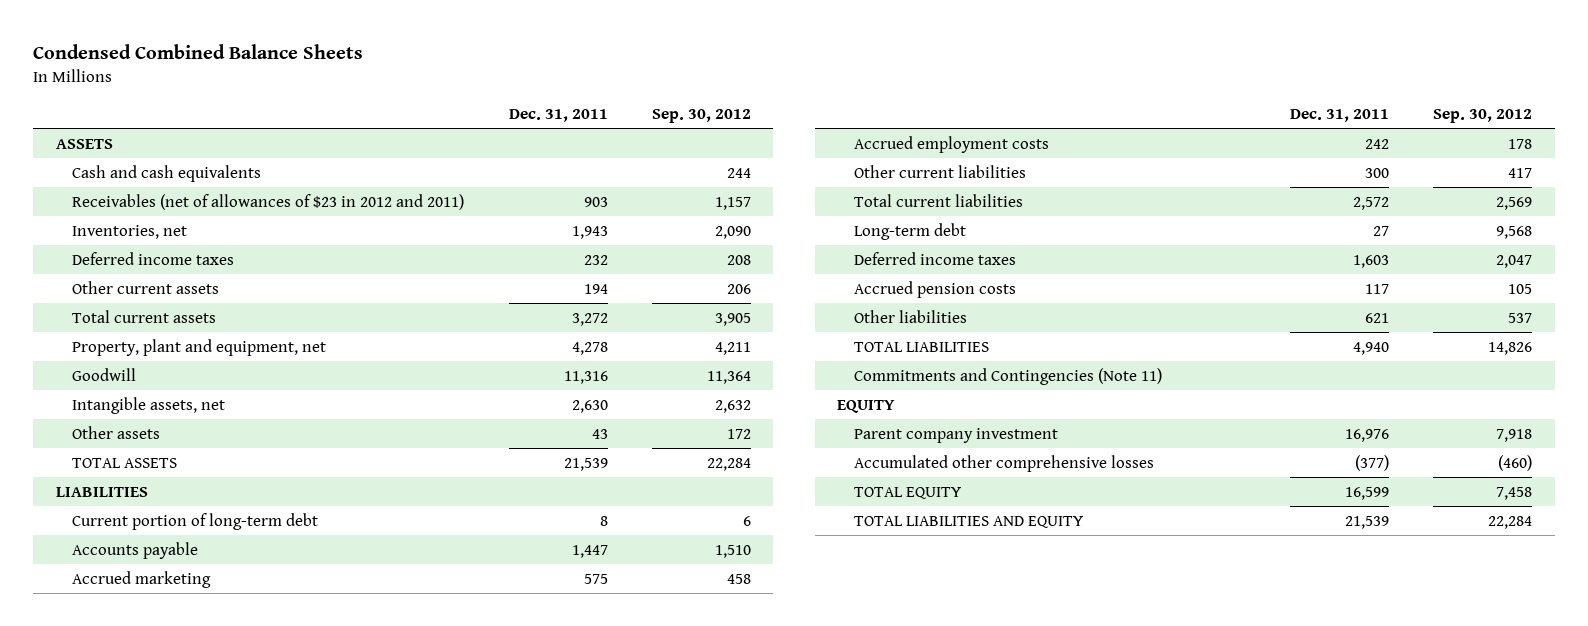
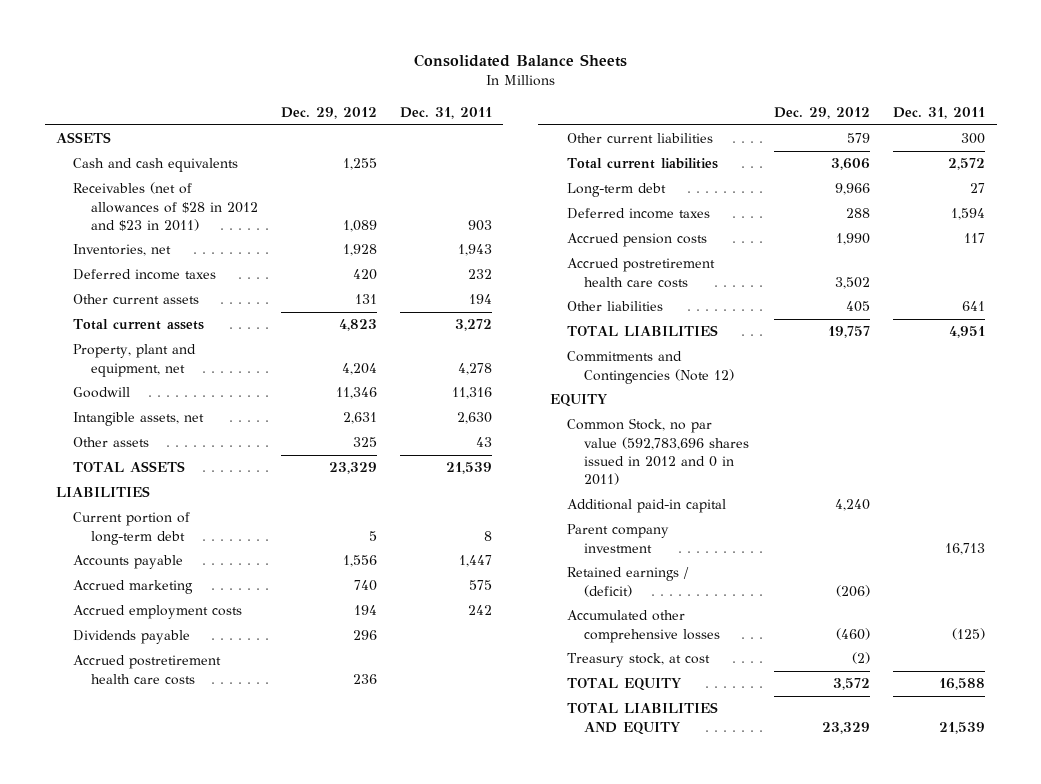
[33,44,364,60] Condensed Combined Balance Sheets -> [413,54,627,68] Consolidated Balance Sheets
[651,108,751,123] Sep. 30, 2012 -> none
none -> [280,106,377,119] Dec. 29, 2012
[72,193,465,210] Receivables (net of allowances of $23 in 2012 and 2011) -> [73,182,258,231] Receivables (net of allowances of $28 in 2012 and $23 in 2011)
none -> [73,630,191,645] Dividends payable
none -> [73,655,222,685] Accrued postretirement health care costs
[1353,254,1390,268] 1,603 -> [951,208,986,221] 1,594
none -> [566,258,715,288] Accrued postretirement health care costs
[1365,312,1390,323] 621 -> [962,301,986,312] 641
[1353,341,1390,355] 4,940 -> [949,326,986,339] 4,951
[853,367,1162,385] Commitments and Contingencies (Note 11) -> [566,351,735,384] Commitments and Contingencies (Note 12)
none -> [566,418,750,485] Common Stock, no par value (592,783,696 shares issued in 2012 and 0 in 2011)
none -> [566,499,726,514] Additional paid-in capital
[1345,428,1390,442] 16,976 -> [945,542,986,555] 16,713
none -> [566,567,689,597] Retained earnings / (deficit)
[1355,454,1390,471] (377) -> [952,627,986,640] (125)
none -> [566,653,710,668] Treasury stock, at cost
[1345,486,1390,500] 16,599 -> [939,678,986,691] 16,588

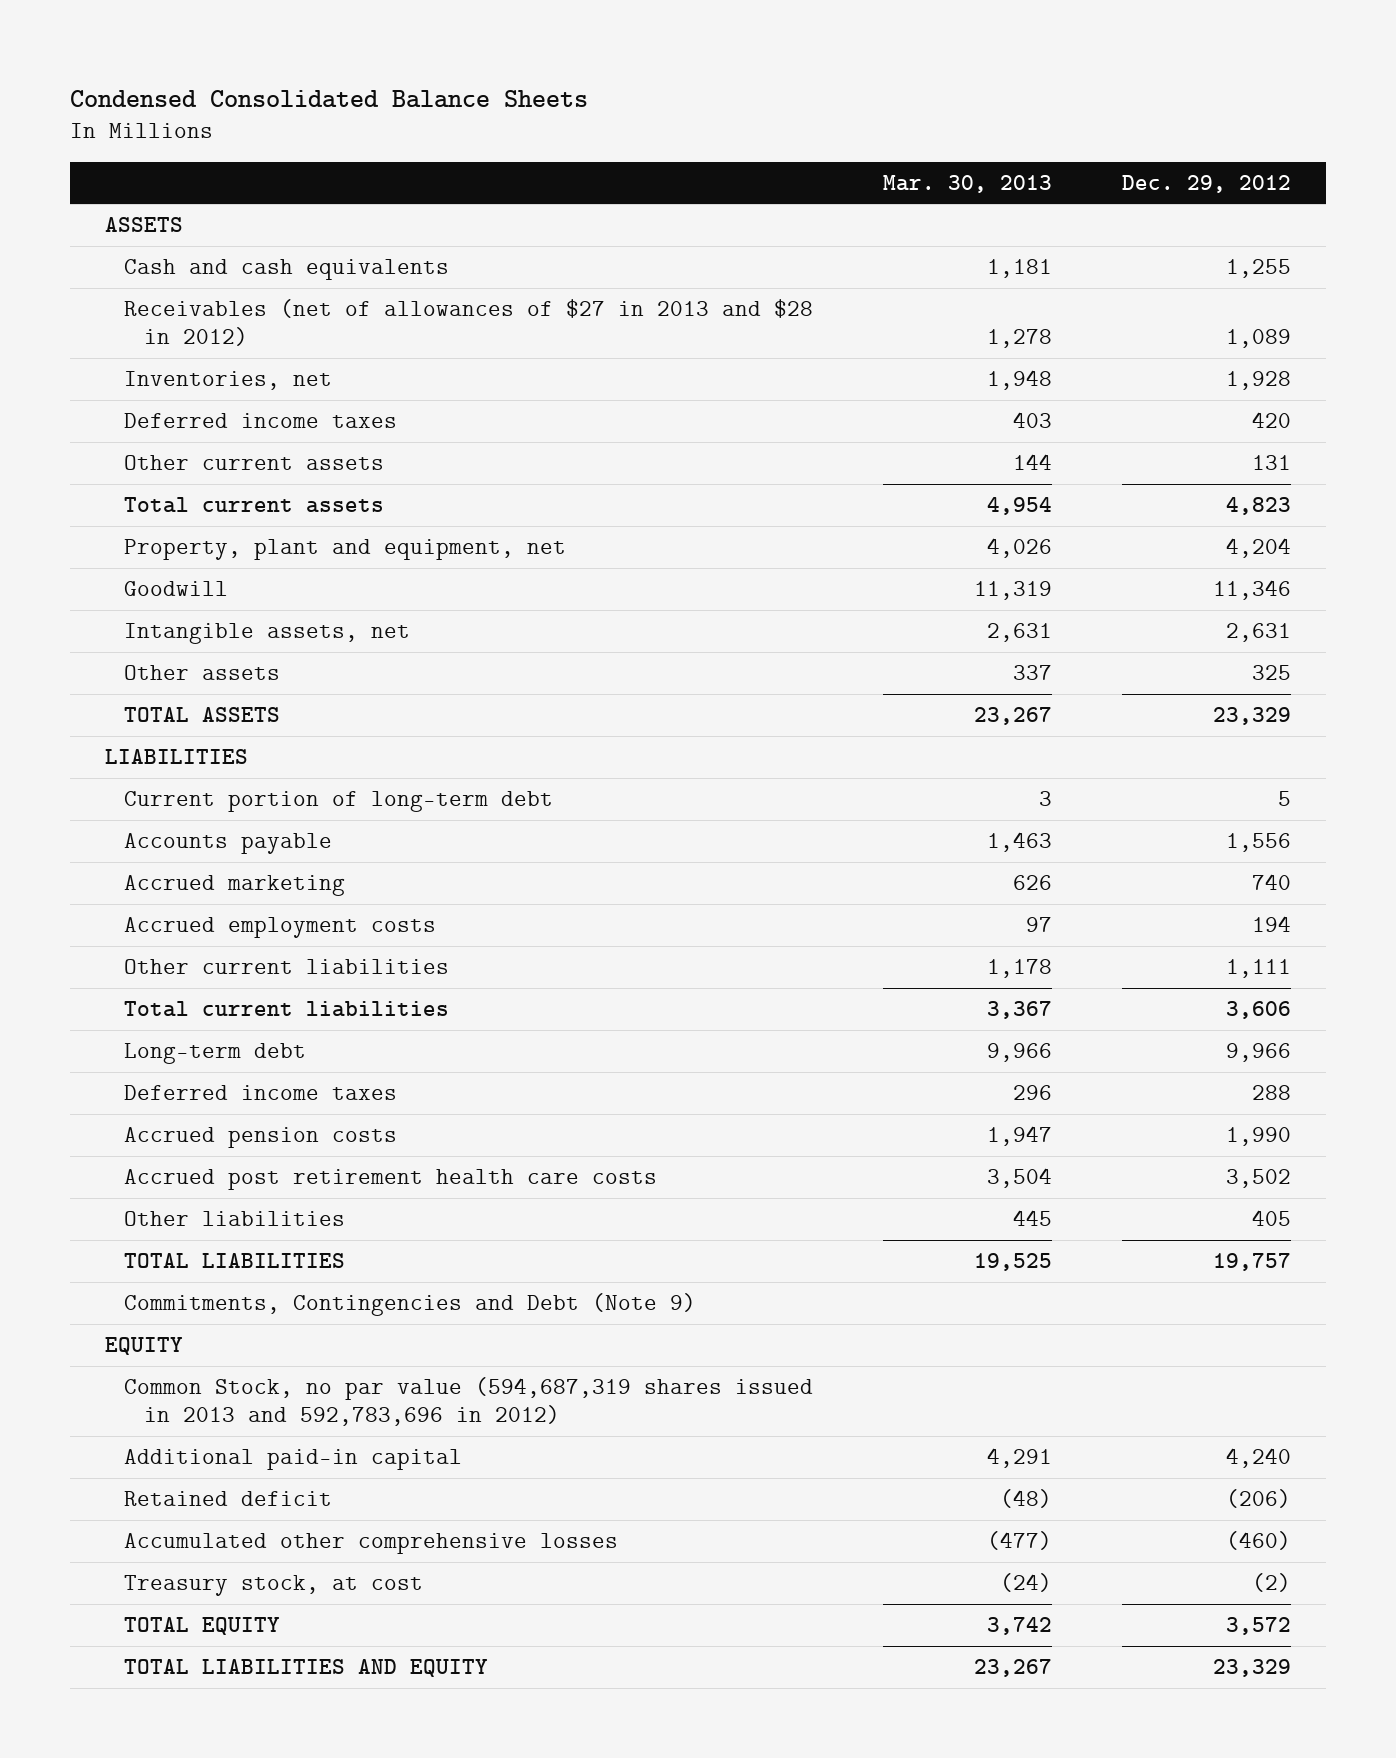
[413,54,627,68] Consolidated Balance Sheets -> [70,89,589,108] Condensed Consolidated Balance Sheets
[399,106,492,119] Dec. 31, 2011 -> none
none -> [883,174,1053,193] Mar. 30, 2013
[73,182,258,231] Receivables (net of allowances of $28 in 2012 and $23 in 2011) -> [124,298,814,347] Receivables (net of allowances of $27 in 2013 and $28 in 2012)
[73,630,191,645] Dividends payable -> none
[73,655,222,685] Accrued postretirement health care costs -> none
[847,133,871,144] 579 -> [1225,958,1291,978] 1,111
[566,258,715,288] Accrued postretirement health care costs -> [124,1168,658,1190] Accrued post retirement health care costs
[566,351,735,384] Commitments and Contingencies (Note 12) -> [124,1292,697,1316] Commitments, Contingencies and Debt (Note 9)
[566,418,750,485] Common Stock, no par value (592,783,696 shares issued in 2012 and 0 in 2011) -> [124,1376,814,1427] Common Stock, no par value (594,687,319 shares issued in 2013 and 592,783,696 in 2012)
[566,524,669,553] Parent company investment -> none
[566,567,689,597] Retained earnings / (deficit) -> [124,1490,333,1506] Retained deficit

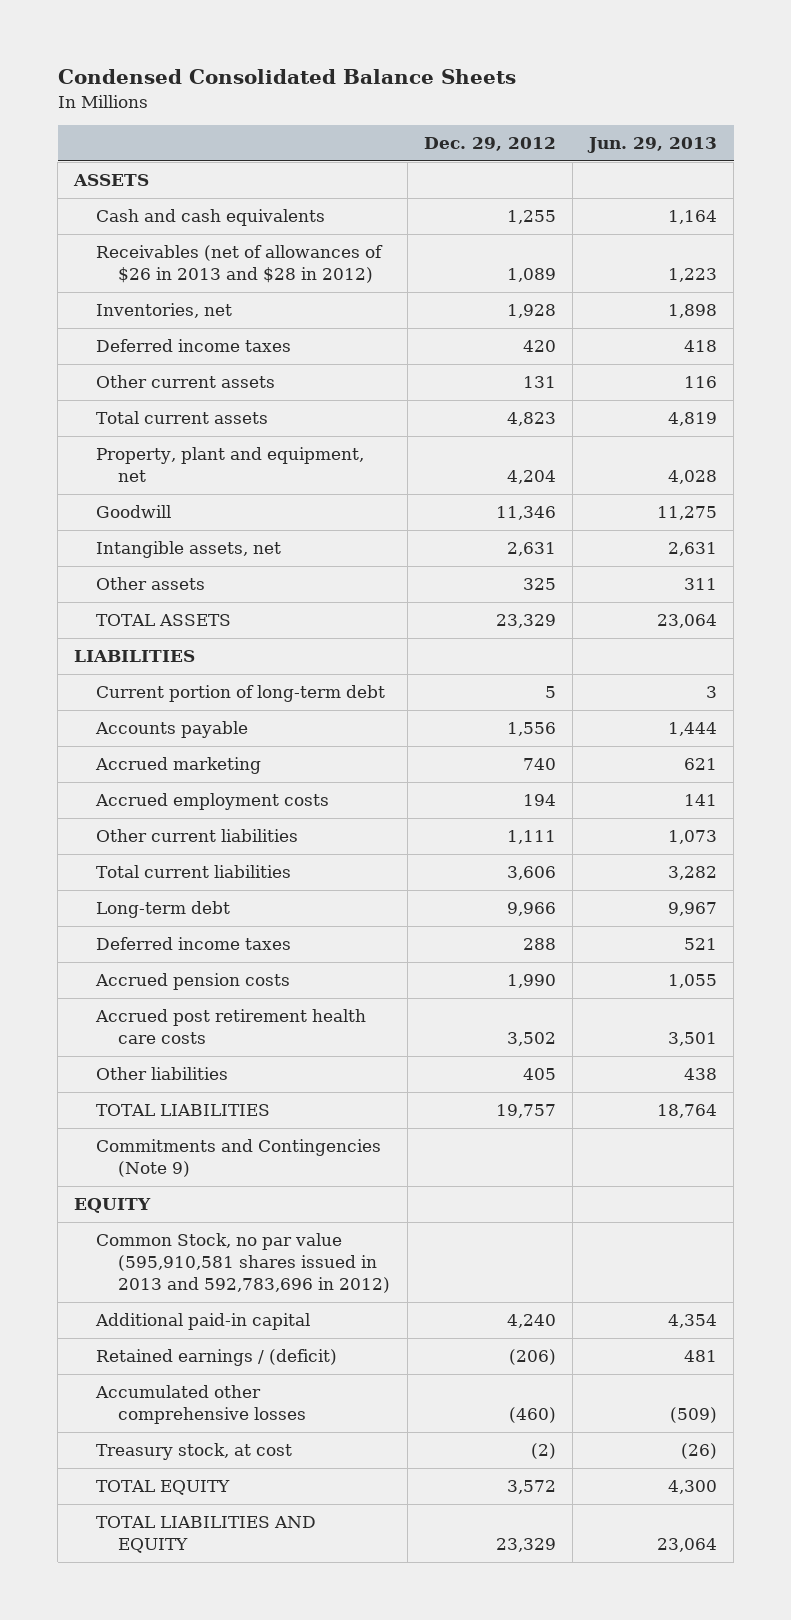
[883,174,1053,193] Mar. 30, 2013 -> none
none -> [586,137,717,154] Jun. 29, 2013
[124,298,814,347] Receivables (net of allowances of $27 in 2013 and $28 in 2012) -> [96,245,384,284] Receivables (net of allowances of $26 in 2013 and $28 in 2012)
[124,1292,697,1316] Commitments, Contingencies and Debt (Note 9) -> [96,1139,382,1178] Commitments and Contingencies (Note 9)
[124,1376,814,1427] Common Stock, no par value (594,687,319 shares issued in 2013 and 592,783,696 in 2012) -> [96,1233,391,1294] Common Stock, no par value (595,910,581 shares issued in 2013 and 592,783,696 in 2012)
[124,1490,333,1506] Retained deficit -> [96,1349,338,1367] Retained earnings / (deficit)

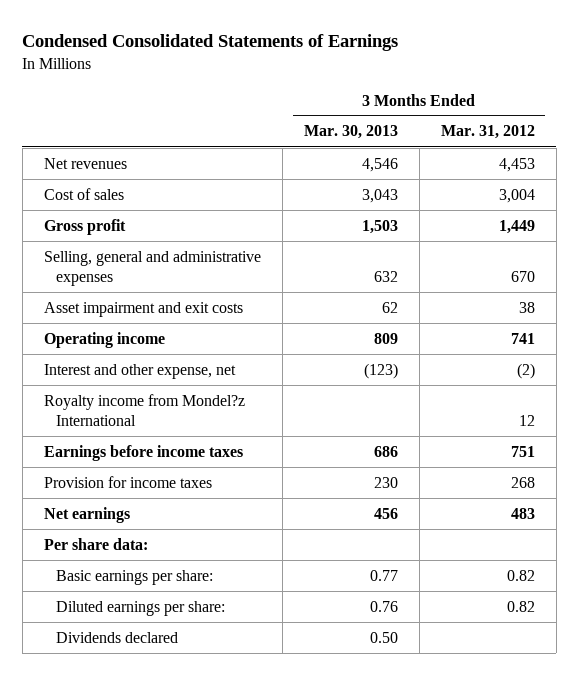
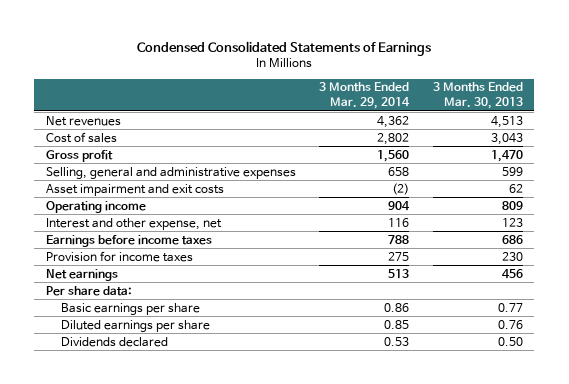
[440,125,535,140] Mar. 31, 2012 -> none
none -> [319,82,411,110] 3 Months Ended Mar. 29, 2014
[361,157,398,172] 4,546 -> [490,115,523,128] 4,513
[361,219,398,234] 1,503 -> [490,149,523,162] 1,470
[373,270,398,282] 632 -> [501,166,523,176] 599
[43,393,245,426] Royalty income from Mondel?z International -> none
[363,362,398,379] (123) -> [501,217,523,227] 123
[56,569,214,585] Basic earnings per share: -> [61,302,201,315] Basic earnings per share
[56,600,226,616] Diluted earnings per share: -> [61,319,211,332] Diluted earnings per share

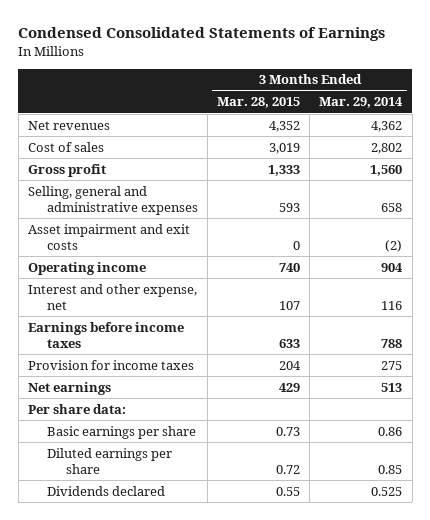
[432,82,523,110] 3 Months Ended Mar. 30, 2013 -> none
none -> [217,97,301,109] Mar. 28, 2015
[384,336,410,346] 0.53 -> [371,486,403,496] 0.525

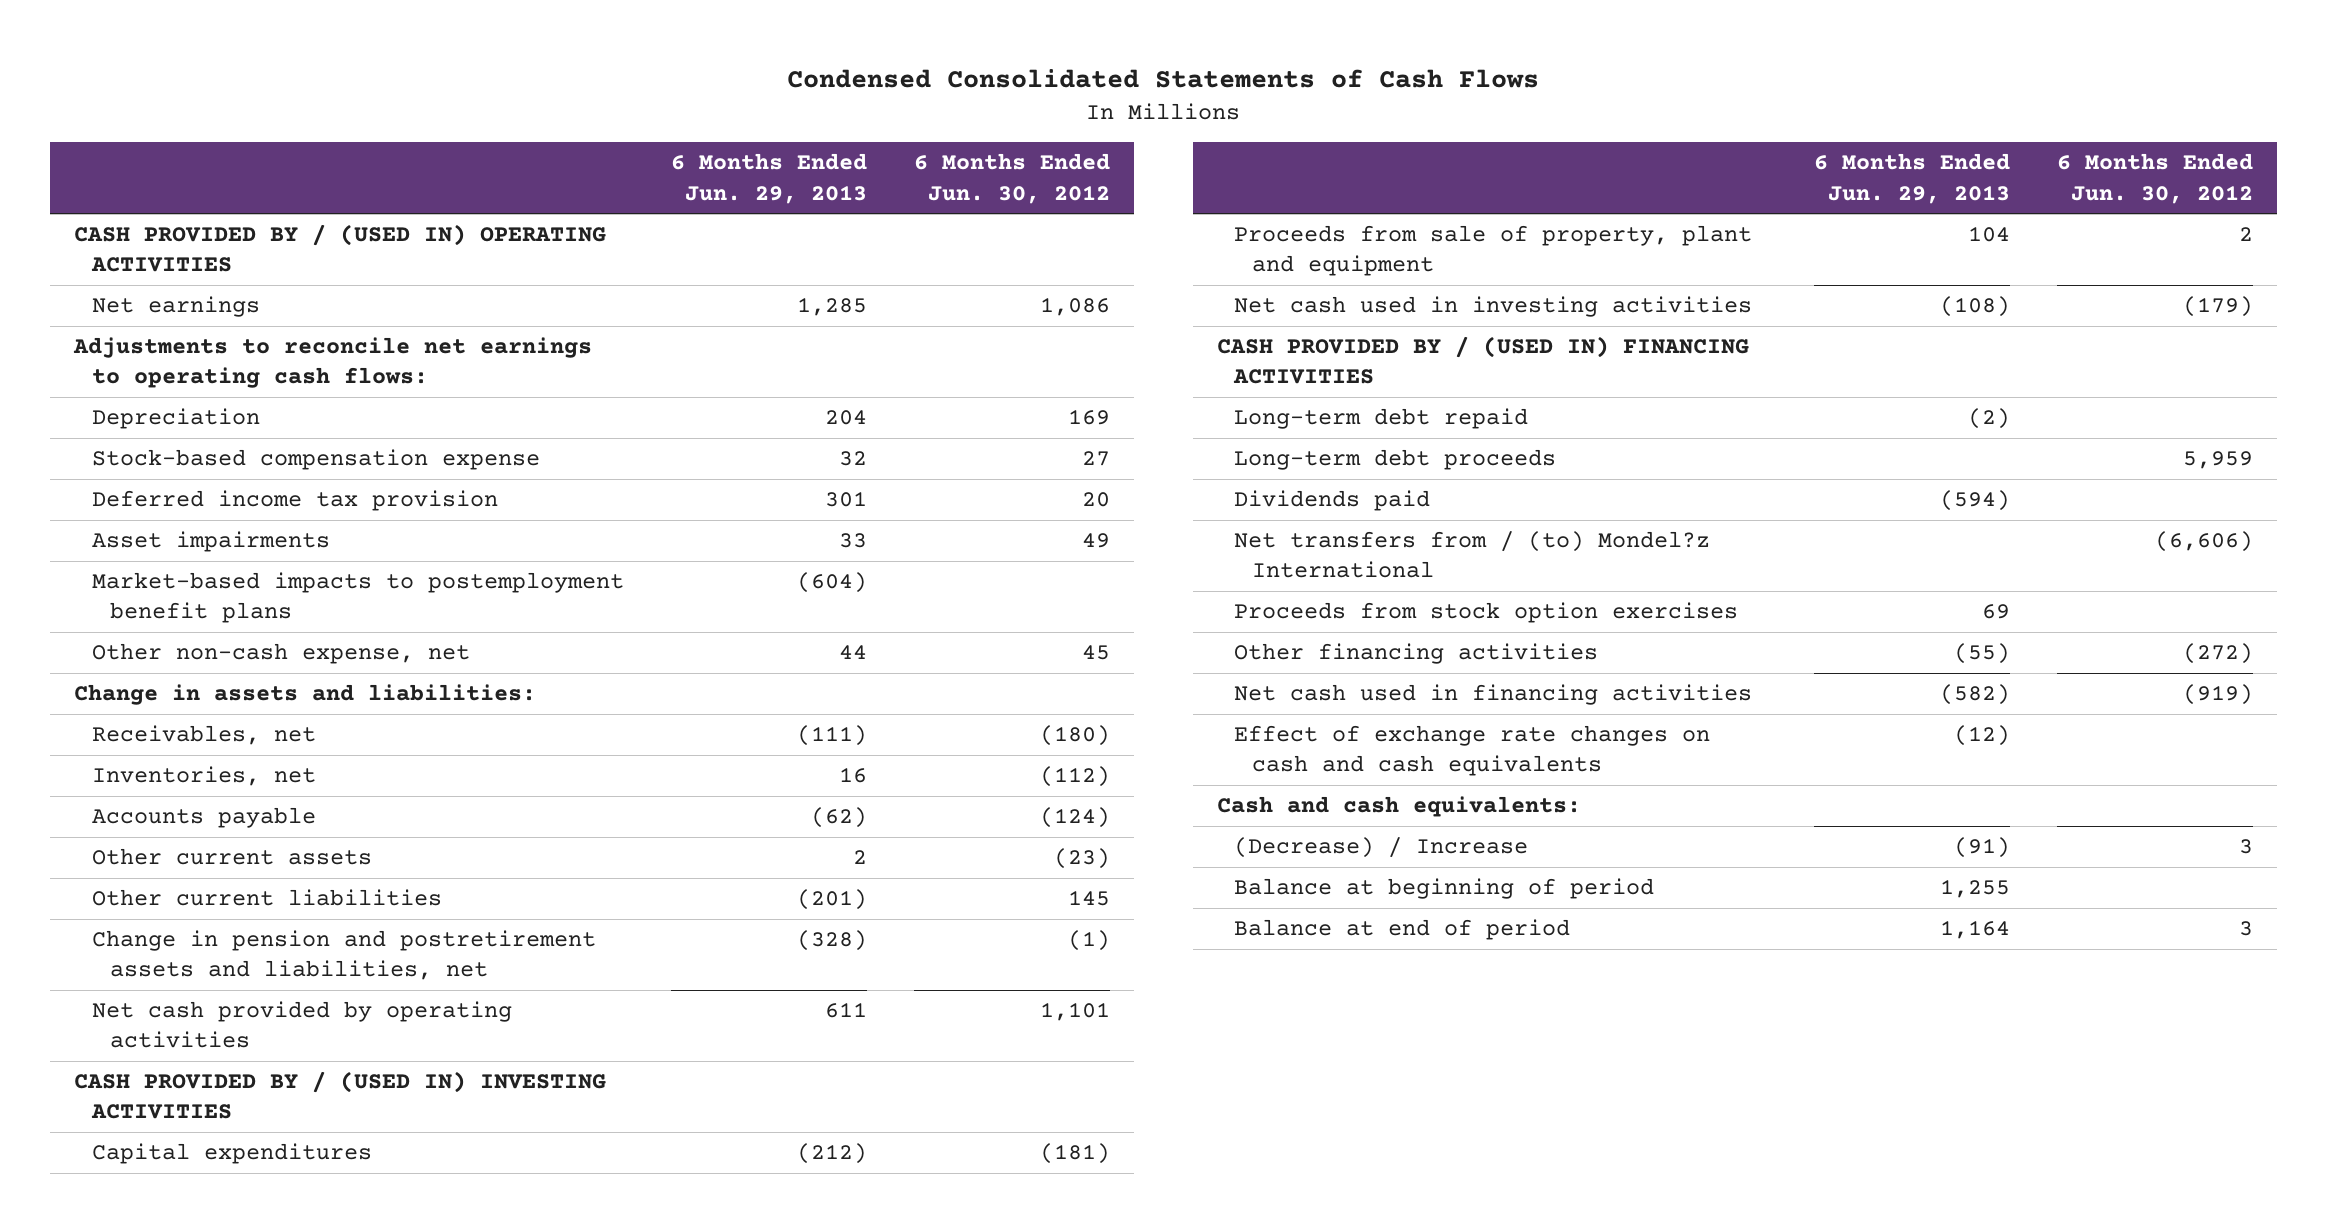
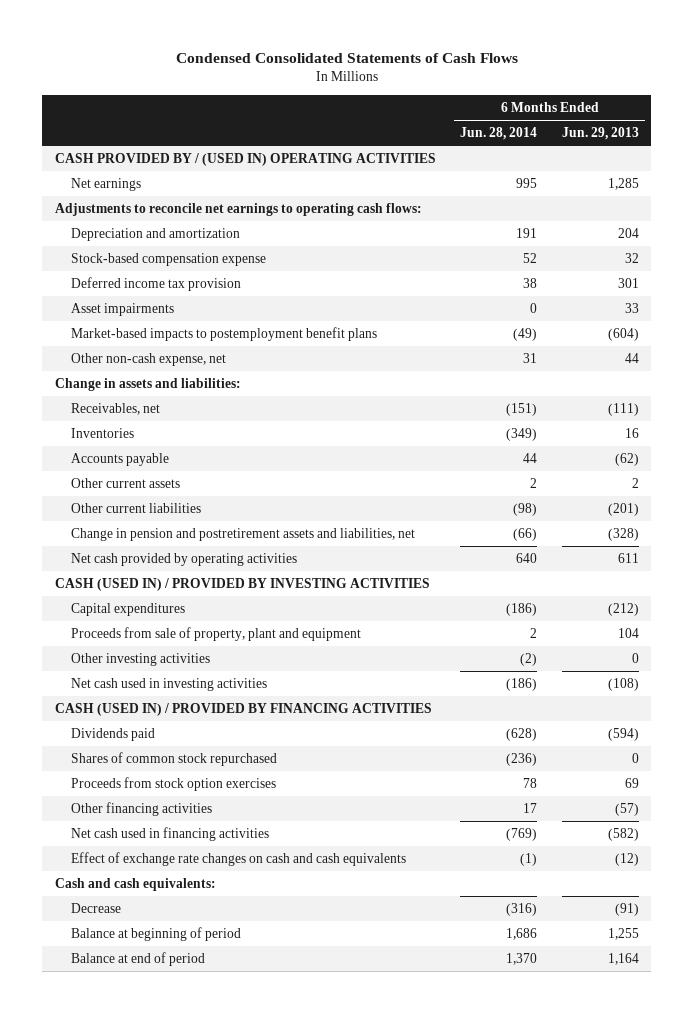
[914,153,1111,204] 6 Months Ended Jun. 30, 2012 -> none
none -> [460,127,538,141] Jun. 28, 2014
[91,408,260,430] Depreciation -> [70,228,240,242] Depreciation and amortization
[91,766,316,787] Inventories, net -> [70,428,134,439] Inventories
[73,1071,606,1120] CASH PROVIDED BY / (USED IN) INVESTING ACTIVITIES -> [54,578,430,592] CASH (USED IN) / PROVIDED BY INVESTING ACTIVITIES
none -> [70,653,210,667] Other investing activities
[1234,408,1529,430] Long-term debt repaid -> none
[1234,449,1557,471] Long-term debt proceeds -> none
[1216,336,1749,385] CASH PROVIDED BY / (USED IN) FINANCING ACTIVITIES -> [54,703,432,717] CASH (USED IN) / PROVIDED BY FINANCING ACTIVITIES
[1234,531,1711,579] Net transfers from / (to) Mondel?z International -> none
none -> [70,752,277,767] Shares of common stock repurchased
[1953,643,2010,665] (55) -> [615,803,640,817] (57)
[1234,837,1529,859] (Decrease) / Increase -> [70,903,121,914] Decrease

